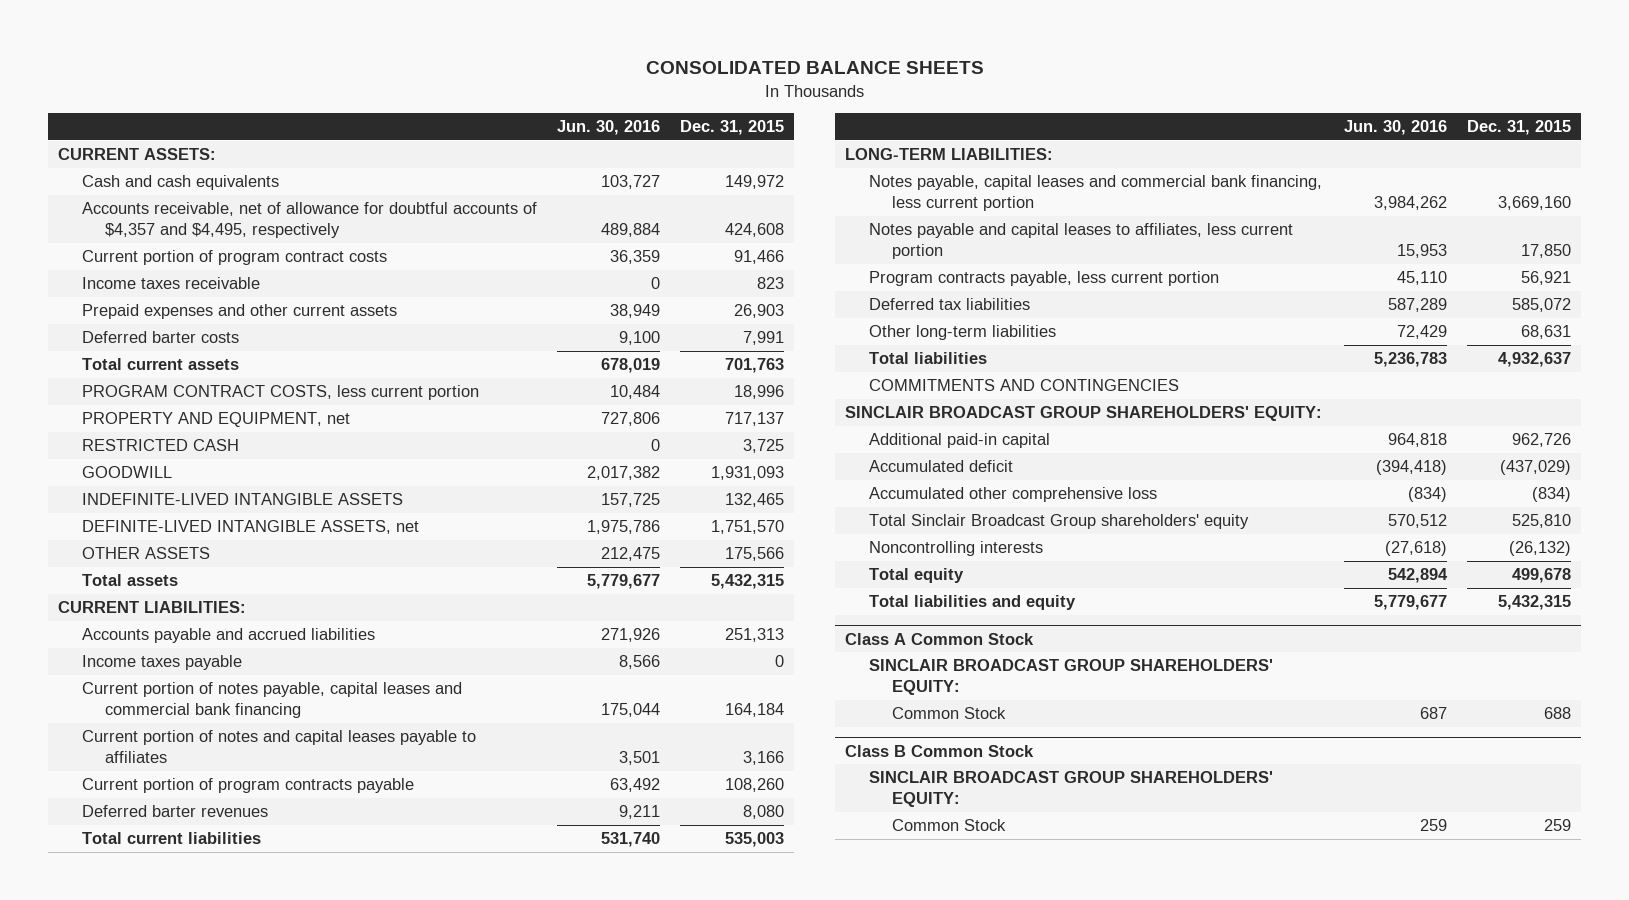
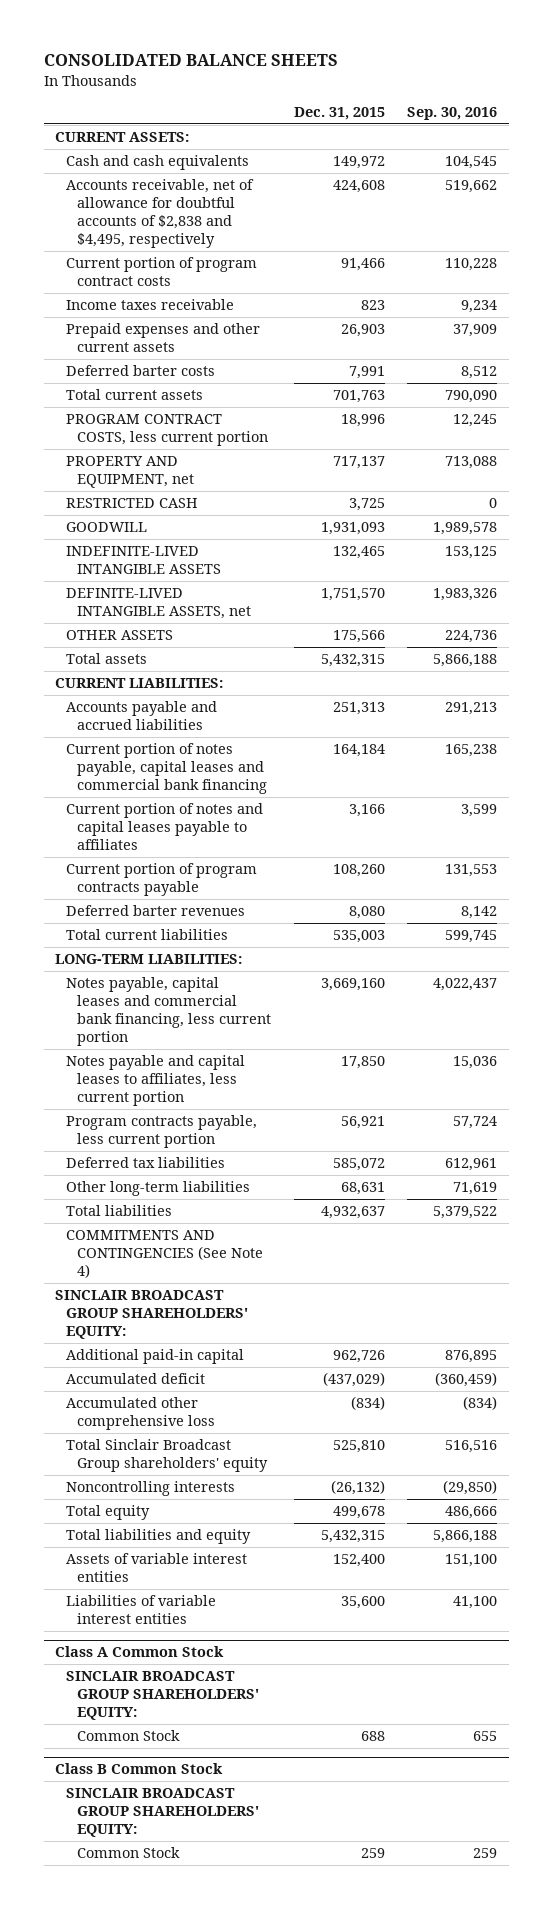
[556,120,660,136] Jun. 30, 2016 -> none
none -> [407,107,498,121] Sep. 30, 2016
[81,202,537,239] Accounts receivable, net of allowance for doubtful accounts of $4,357 and $4,495, respectively -> [66,178,255,249] Accounts receivable, net of allowance for doubtful accounts of $2,838 and $4,495, respectively
[81,655,242,671] Income taxes payable -> none
[868,379,1179,392] COMMITMENTS AND CONTINGENCIES -> [66,1229,264,1279] COMMITMENTS AND CONTINGENCIES (See Note 4)
none -> [66,1552,248,1583] Assets of variable interest entities
none -> [66,1594,217,1625] Liabilities of variable interest entities

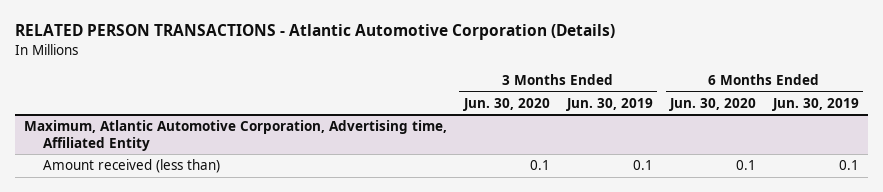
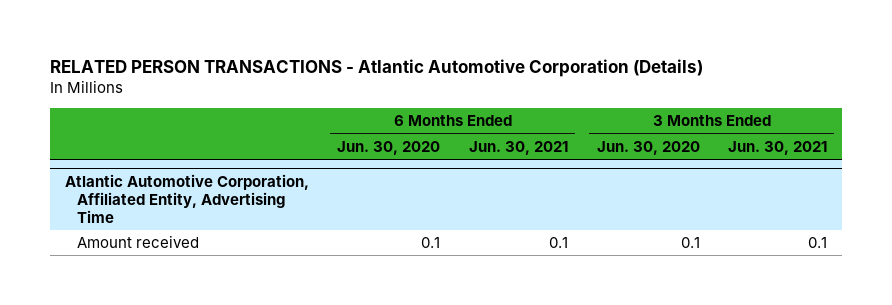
[565,97,653,111] Jun. 30, 2019 -> none
[771,97,859,111] Jun. 30, 2019 -> none
none -> [468,140,568,155] Jun. 30, 2021
none -> [728,140,828,155] Jun. 30, 2021
[23,120,447,151] Maximum, Atlantic Automotive Corporation, Advertising time, Affiliated Entity -> [64,174,309,223] Atlantic Automotive Corporation, Affiliated Entity, Advertising Time
[43,159,221,174] Amount received (less than) -> [77,235,200,249] Amount received

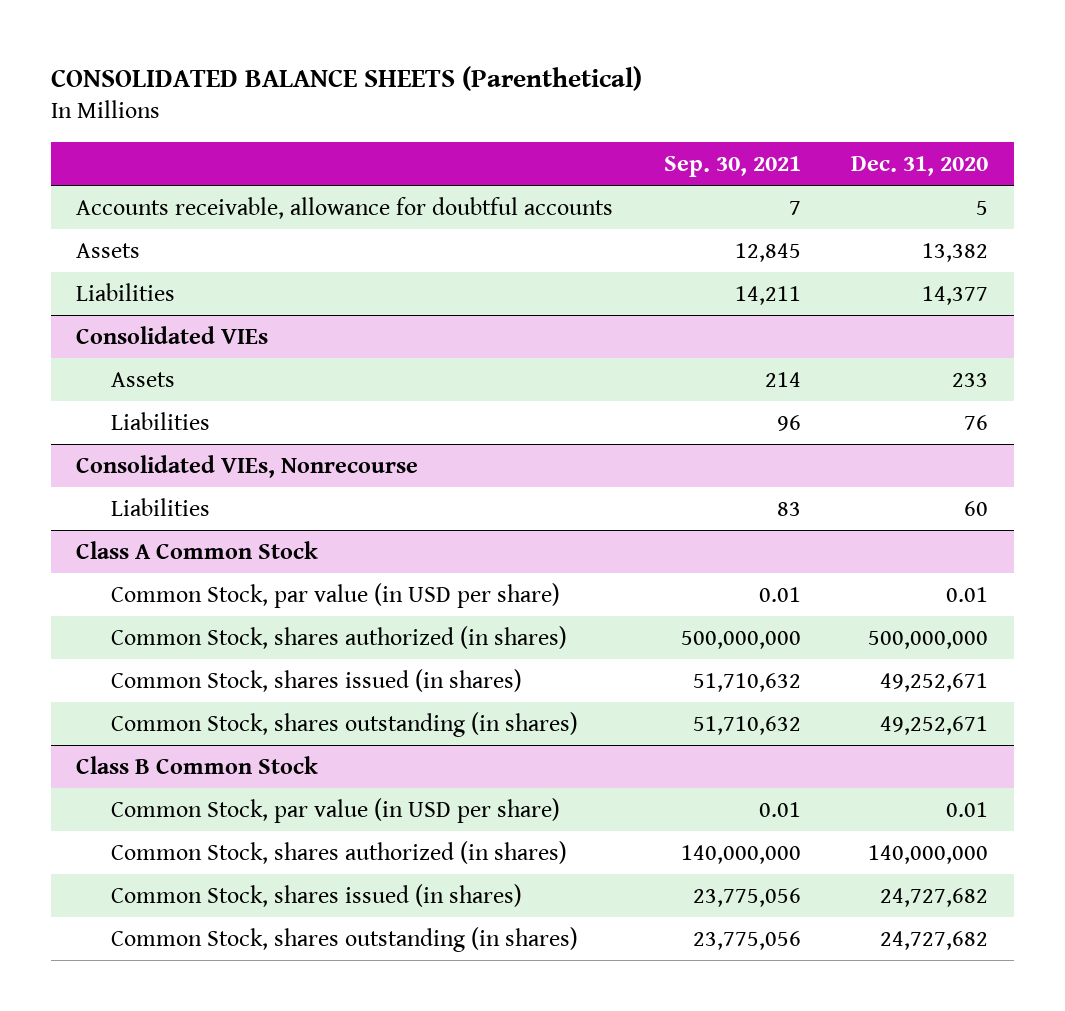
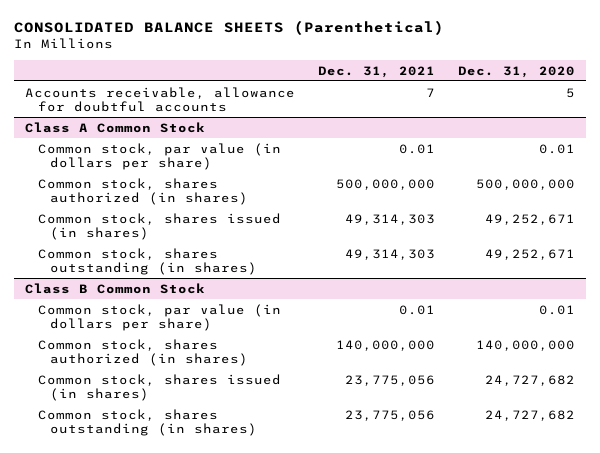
[663,155,801,177] Sep. 30, 2021 -> none
none -> [317,65,435,78] Dec. 31, 2021
[76,242,141,258] Assets -> none
[76,282,176,301] Liabilities -> none
[76,325,269,344] Consolidated VIEs -> none
[111,371,176,387] Assets -> none
[111,411,211,430] Liabilities -> none
[76,454,419,478] Consolidated VIEs, Nonrecourse -> none
[111,497,211,516] Liabilities -> none
[111,582,561,608] Common Stock, par value (in USD per share) -> [37,142,281,171] Common stock, par value (in dollars per share)
[111,625,568,649] Common Stock, shares authorized (in shares) -> [37,177,249,206] Common stock, shares authorized (in shares)
[111,668,523,692] Common Stock, shares issued (in shares) -> [37,212,281,241] Common stock, shares issued (in shares)
[111,711,579,737] Common Stock, shares outstanding (in shares) -> [37,247,258,276] Common stock, shares outstanding (in shares)
[111,797,561,823] Common Stock, par value (in USD per share) -> [37,303,281,332] Common stock, par value (in dollars per share)
[111,840,568,864] Common Stock, shares authorized (in shares) -> [37,338,249,367] Common stock, shares authorized (in shares)
[111,883,523,907] Common Stock, shares issued (in shares) -> [37,373,281,402] Common stock, shares issued (in shares)
[111,926,579,952] Common Stock, shares outstanding (in shares) -> [37,408,258,437] Common stock, shares outstanding (in shares)

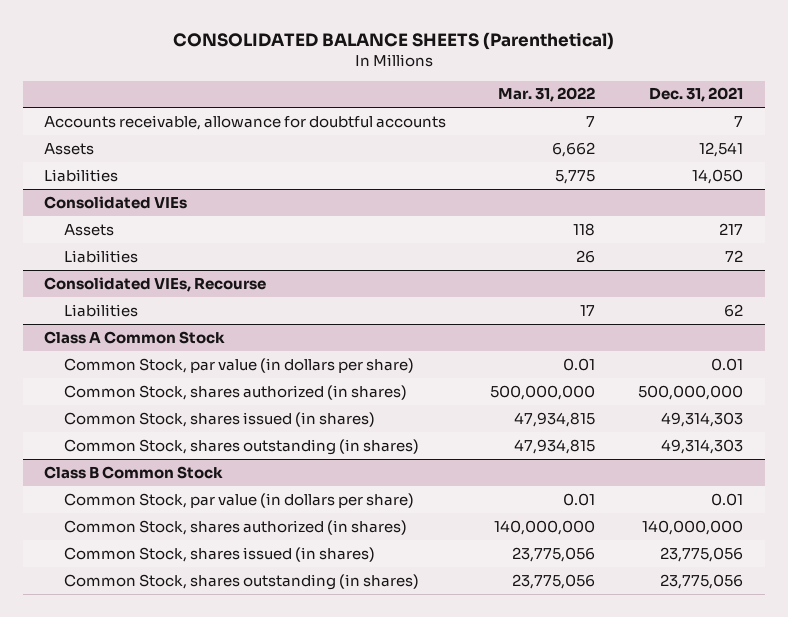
[457,65,575,78] Dec. 31, 2020 -> none
none -> [497,87,595,103] Mar. 31, 2022
none -> [44,142,95,155] Assets
none -> [44,168,119,182] Liabilities
none -> [44,195,188,209] Consolidated VIEs
none -> [64,223,115,236] Assets
none -> [64,249,139,263] Liabilities
none -> [44,276,267,292] Consolidated VIEs, Recourse
none -> [64,303,139,317] Liabilities
[37,142,281,171] Common stock, par value (in dollars per share) -> [64,357,415,373] Common Stock, par value (in dollars per share)
[37,177,249,206] Common stock, shares authorized (in shares) -> [64,384,408,400] Common Stock, shares authorized (in shares)
[37,212,281,241] Common stock, shares issued (in shares) -> [64,411,376,427] Common Stock, shares issued (in shares)
[37,247,258,276] Common stock, shares outstanding (in shares) -> [64,438,420,455] Common Stock, shares outstanding (in shares)
[37,303,281,332] Common stock, par value (in dollars per share) -> [64,492,415,508] Common Stock, par value (in dollars per share)
[37,338,249,367] Common stock, shares authorized (in shares) -> [64,519,408,535] Common Stock, shares authorized (in shares)
[37,373,281,402] Common stock, shares issued (in shares) -> [64,546,376,562] Common Stock, shares issued (in shares)
[37,408,258,437] Common stock, shares outstanding (in shares) -> [64,573,420,590] Common Stock, shares outstanding (in shares)

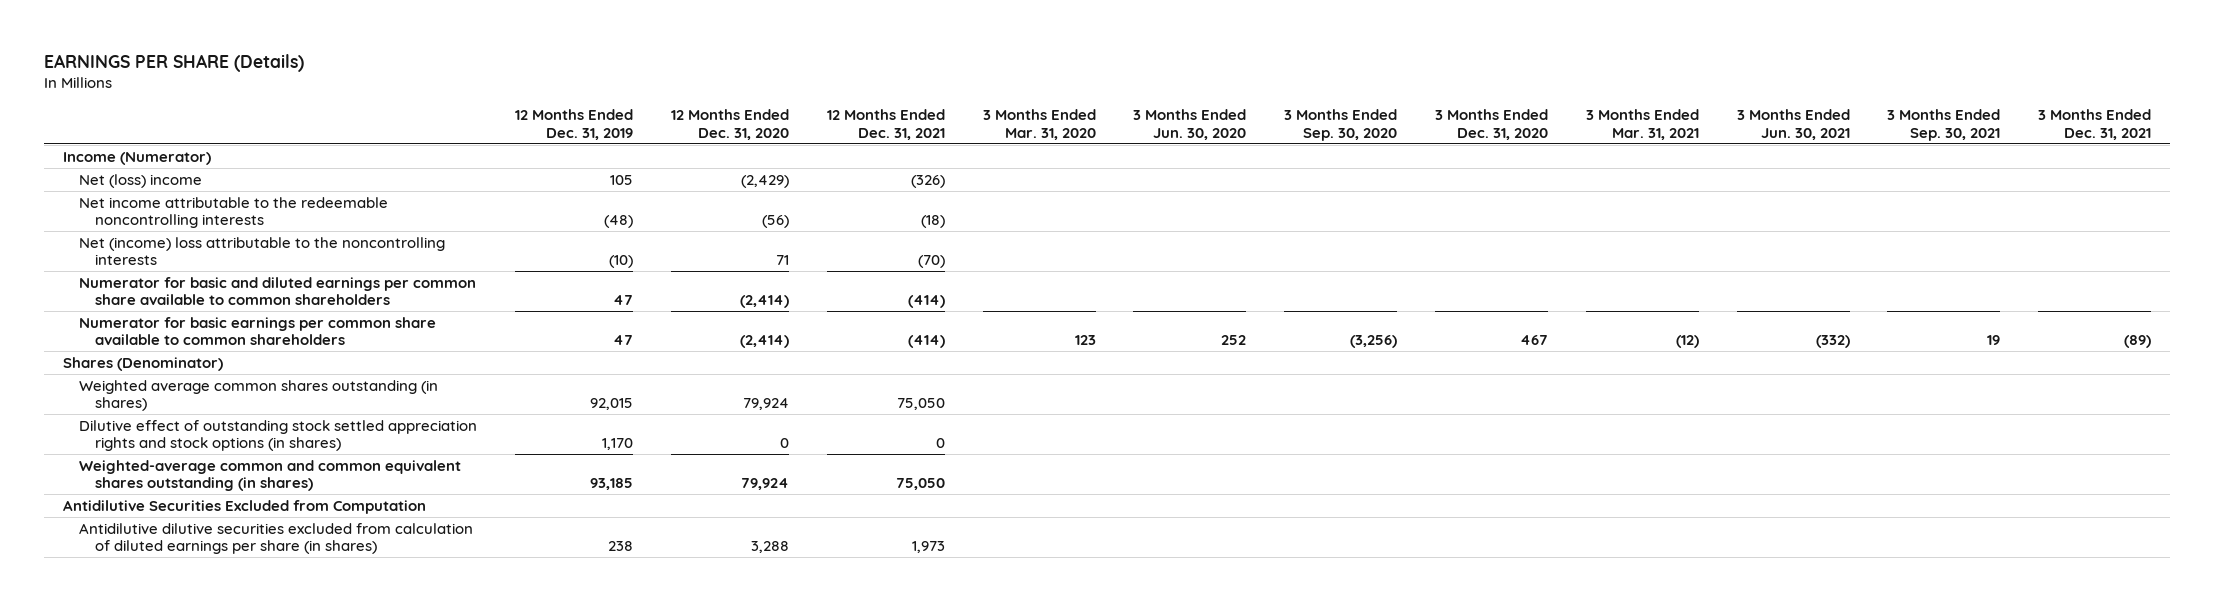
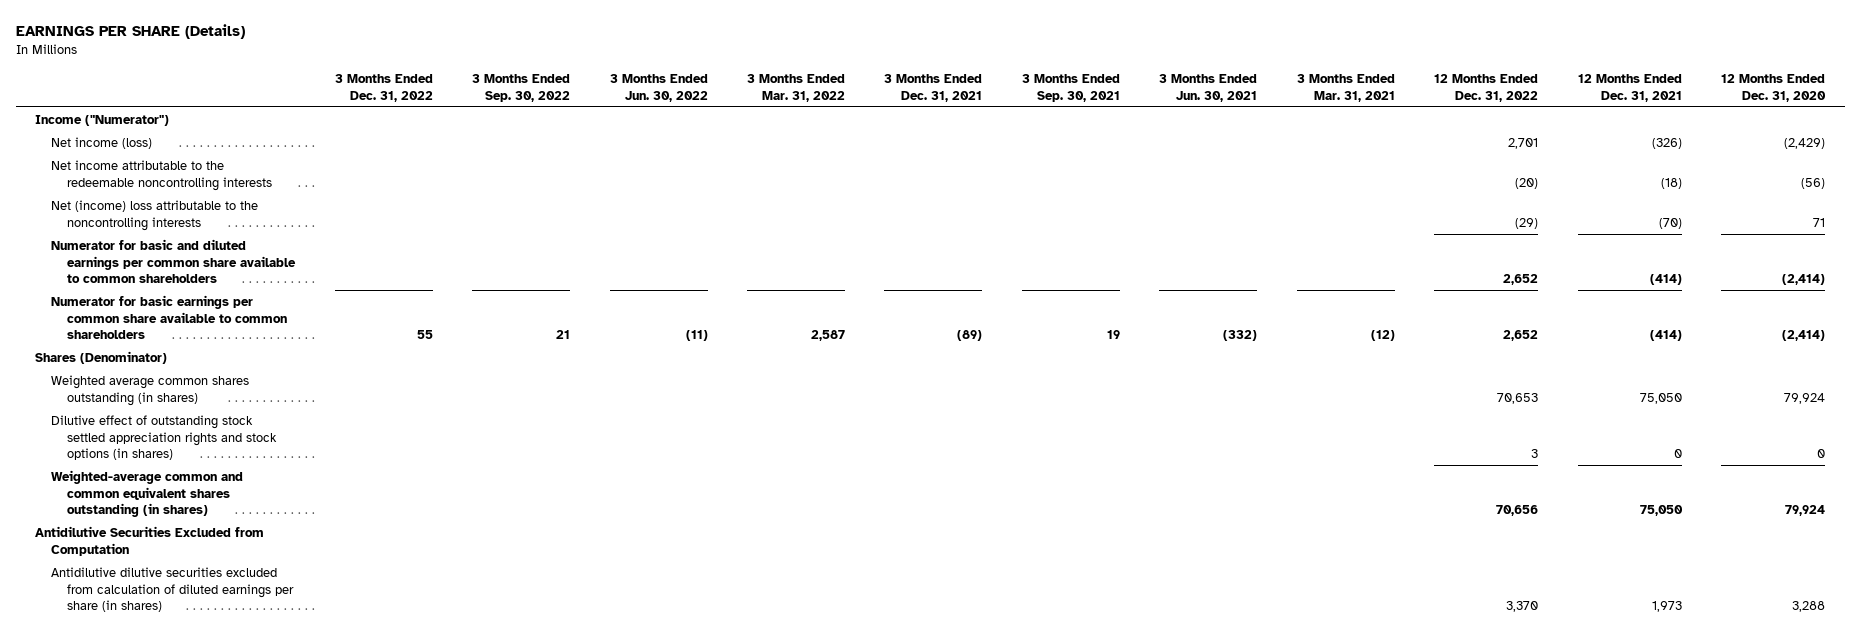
[515,109,634,140] 12 Months Ended Dec. 31, 2019 -> none
[982,109,1096,140] 3 Months Ended Mar. 31, 2020 -> none
[1133,109,1247,140] 3 Months Ended Jun. 30, 2020 -> none
[1284,109,1398,141] 3 Months Ended Sep. 30, 2020 -> none
[1435,109,1549,140] 3 Months Ended Dec. 31, 2020 -> none
none -> [334,74,433,102] 3 Months Ended Dec. 31, 2022
none -> [472,74,571,102] 3 Months Ended Sep. 30, 2022
none -> [609,74,708,102] 3 Months Ended Jun. 30, 2022
none -> [747,74,846,102] 3 Months Ended Mar. 31, 2022
none -> [1434,74,1539,102] 12 Months Ended Dec. 31, 2022
[63,151,212,165] Income (Numerator) -> [35,115,170,127] Income ("Numerator")
[79,173,203,188] Net (loss) income -> [51,137,153,150] Net income (loss)

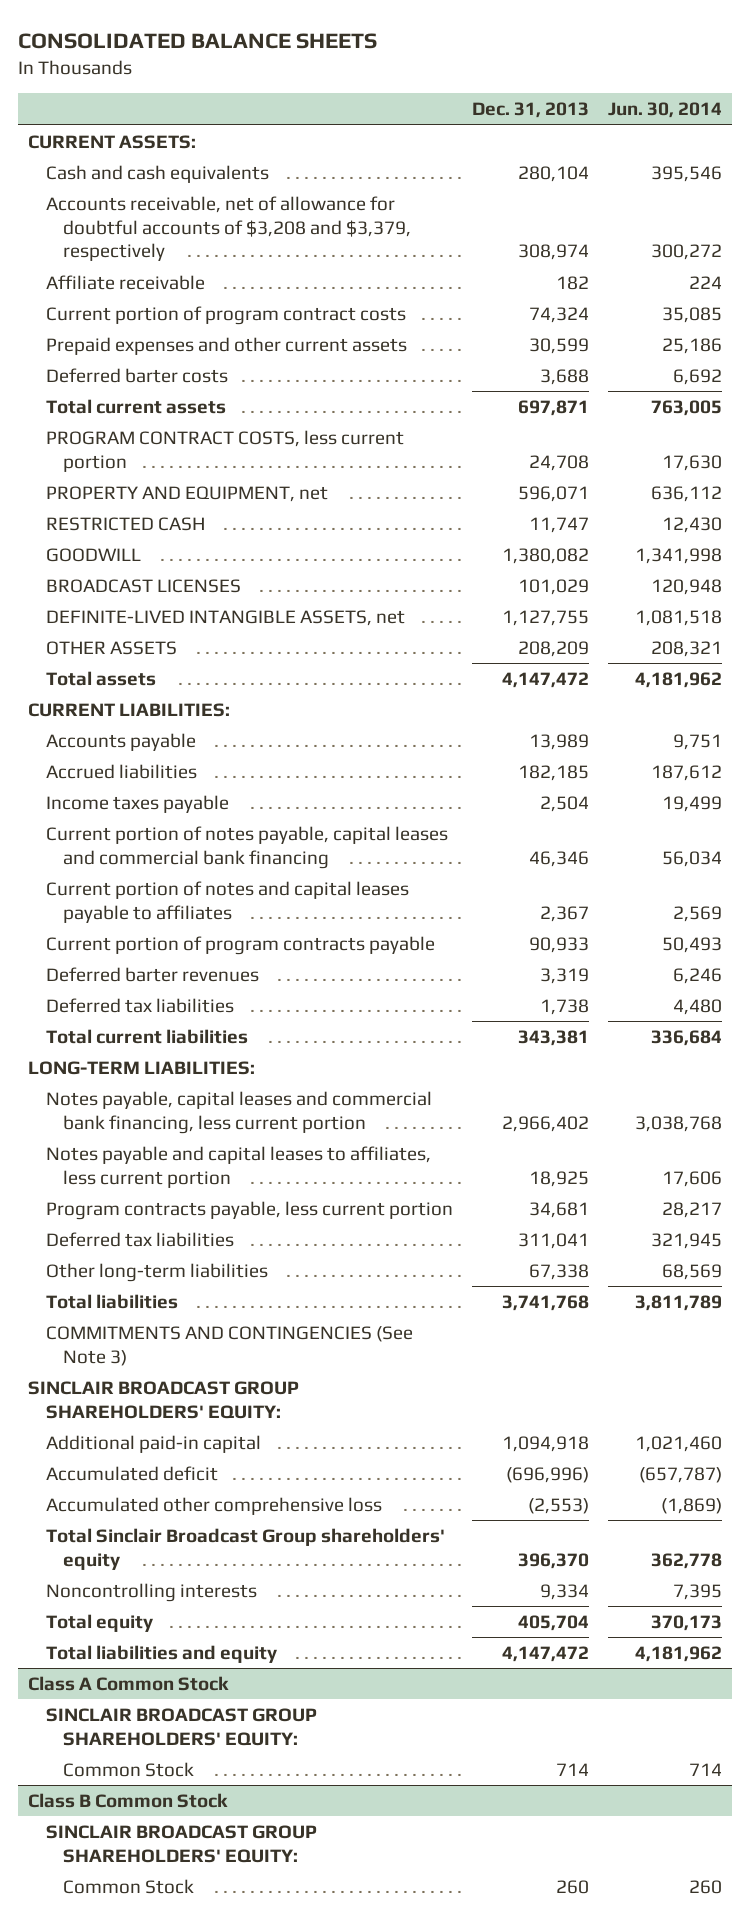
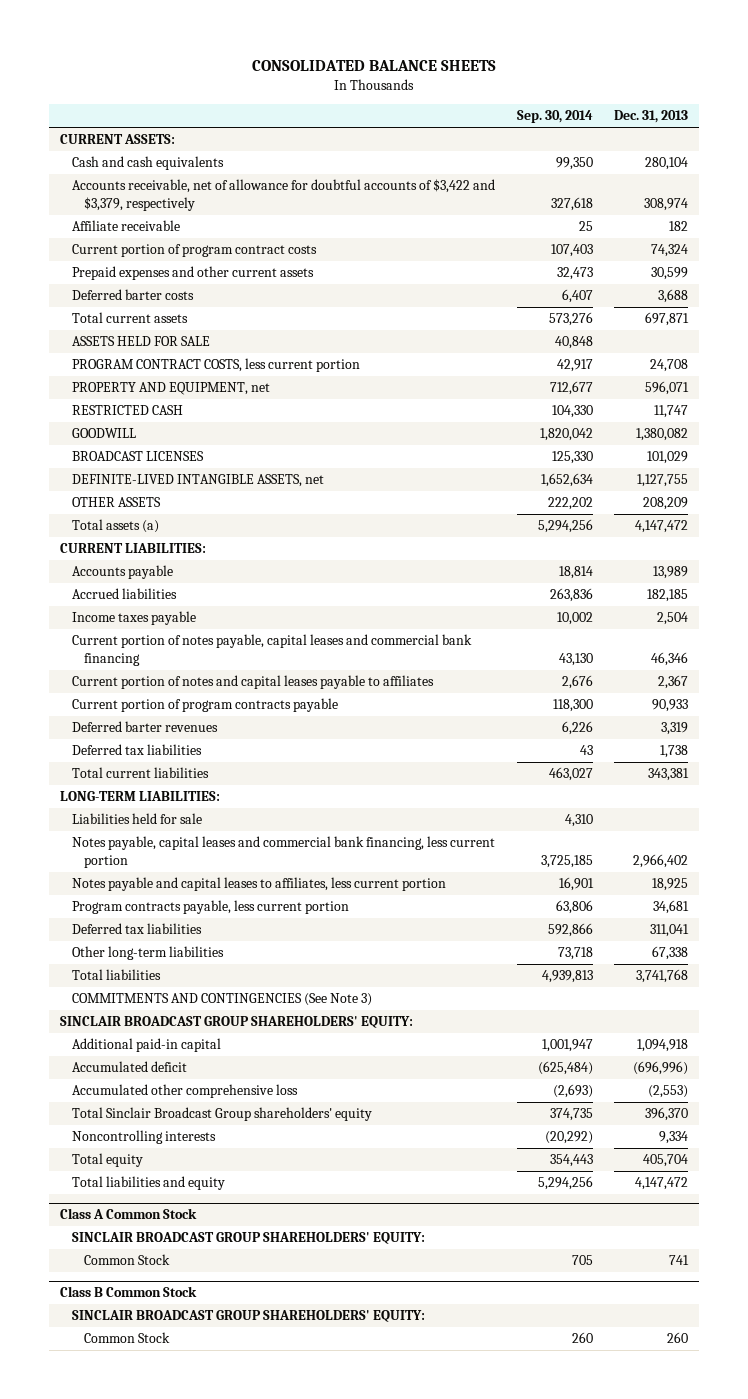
[608,102,723,119] Jun. 30, 2014 -> none
none -> [516,110,593,124] Sep. 30, 2014
[45,195,412,262] Accounts receivable, net of allowance for doubtful accounts of $3,208 and $3,379, respectively -> [72,179,496,212] Accounts receivable, net of allowance for doubtful accounts of $3,422 and $3,379, respectively
none -> [72,336,211,347] ASSETS HELD FOR SALE
[45,670,156,686] Total assets -> [72,519,160,534] Total assets (a)
none -> [72,813,203,825] Liabilities held for sale
[555,1762,589,1776] 714 -> [669,1255,690,1266] 741

